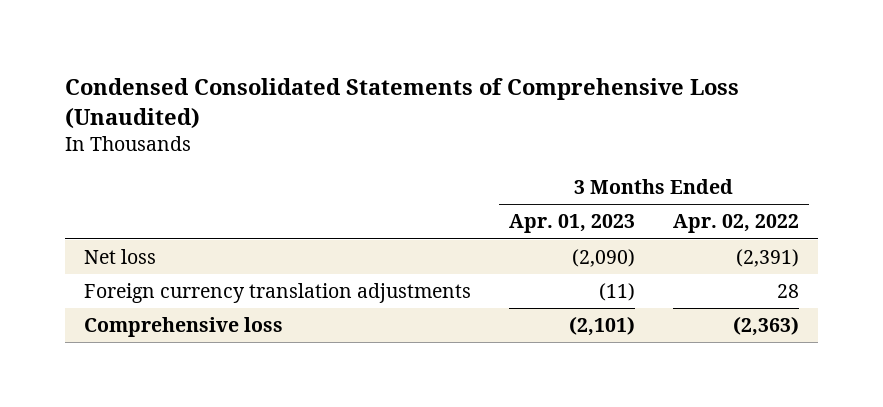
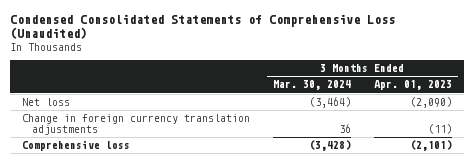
[673,214,800,234] Apr. 02, 2022 -> none
none -> [272,80,351,91] Mar. 30, 2024
[83,283,471,304] Foreign currency translation adjustments -> [21,114,250,136] Change in foreign currency translation adjustments

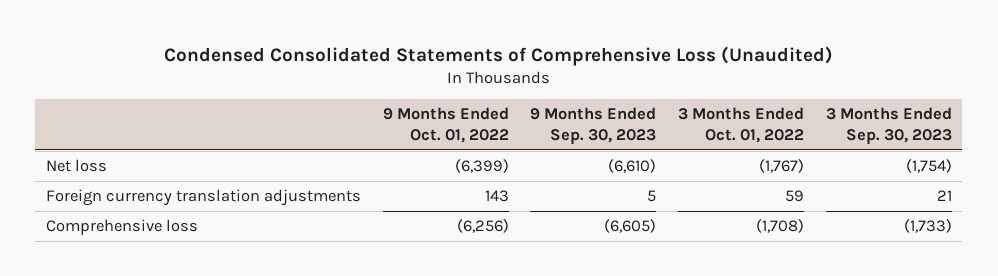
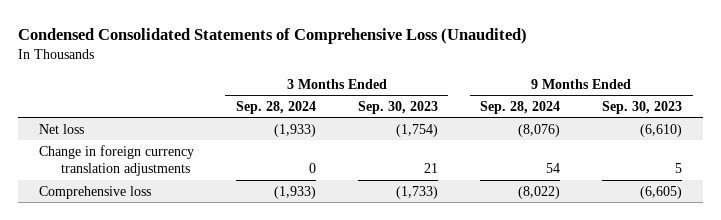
[382,107,509,144] 9 Months Ended Oct. 01, 2022 -> none
[677,107,804,144] 3 Months Ended Oct. 01, 2022 -> none
none -> [235,100,316,114] Sep. 28, 2024
none -> [480,100,561,114] Sep. 28, 2024
[46,188,362,206] Foreign currency translation adjustments -> [38,144,194,177] Change in foreign currency translation adjustments

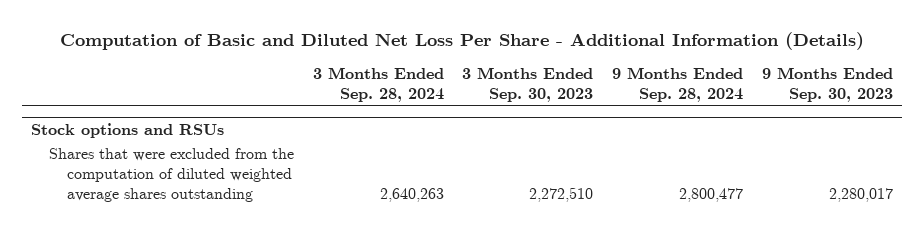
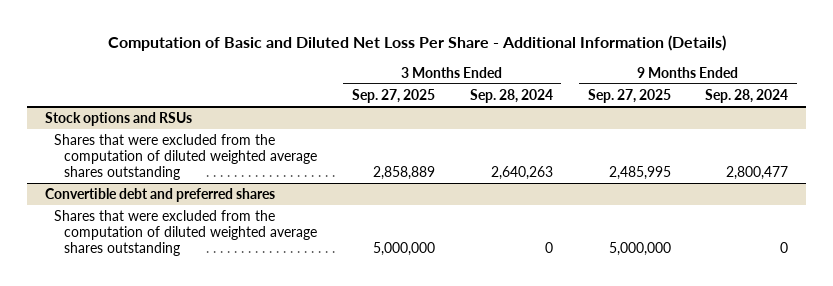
[462,67,594,103] 3 Months Ended Sep. 30, 2023 -> none
[761,67,893,103] 9 Months Ended Sep. 30, 2023 -> none
none -> [351,88,435,103] Sep. 27, 2025
none -> [587,88,671,103] Sep. 27, 2025
none -> [44,187,275,202] Convertible debt and preferred shares
none -> [54,209,318,256] Shares that were excluded from the computation of diluted weighted average shares outstanding

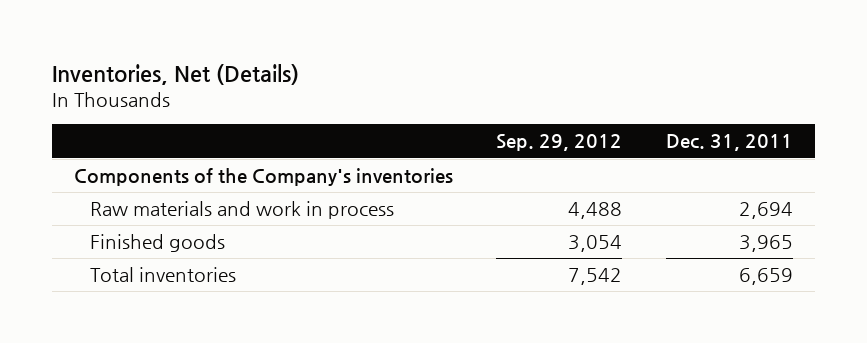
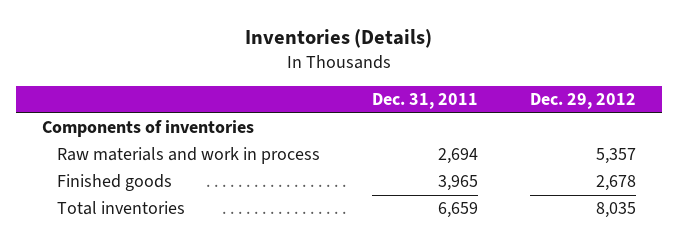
[51,63,299,85] Inventories, Net (Details) -> [245,29,433,49] Inventories (Details)
[496,134,623,152] Sep. 29, 2012 -> none
none -> [529,93,636,110] Dec. 29, 2012
[73,168,453,187] Components of the Company's inventories -> [42,120,255,138] Components of inventories

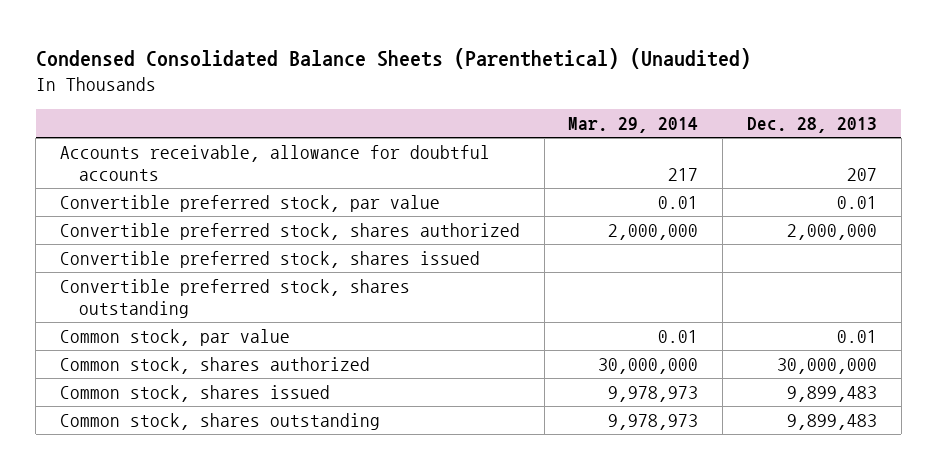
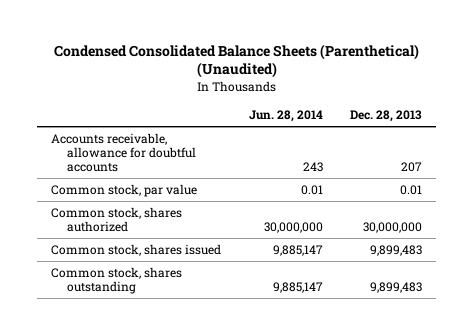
[568,117,699,134] Mar. 29, 2014 -> none
none -> [248,109,323,122] Jun. 28, 2014
[59,194,440,212] Convertible preferred stock, par value -> none
[59,222,520,240] Convertible preferred stock, shares authorized -> none
[59,250,480,268] Convertible preferred stock, shares issued -> none
[59,278,410,319] Convertible preferred stock, shares outstanding -> none

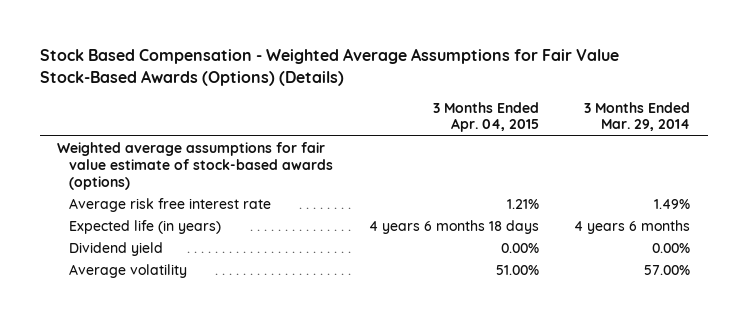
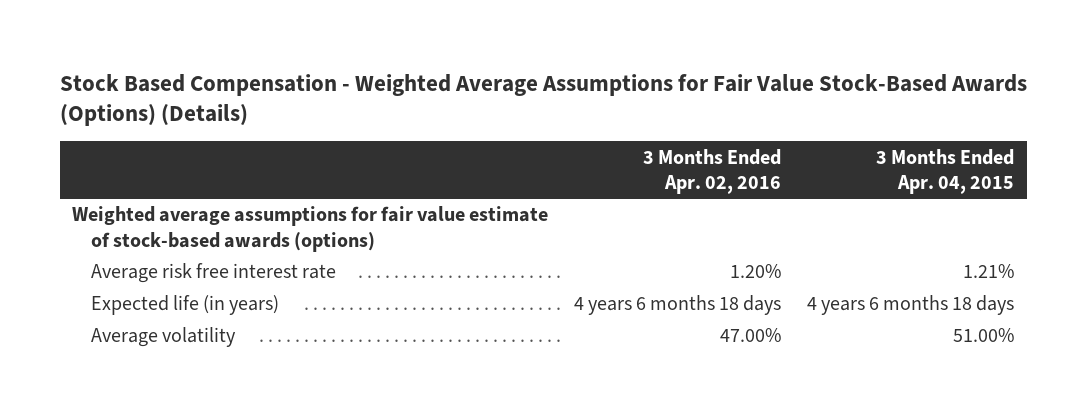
[583,101,690,132] 3 Months Ended Mar. 29, 2014 -> none
none -> [643,148,782,195] 3 Months Ended Apr. 02, 2016
[69,241,164,256] Dividend yield -> none

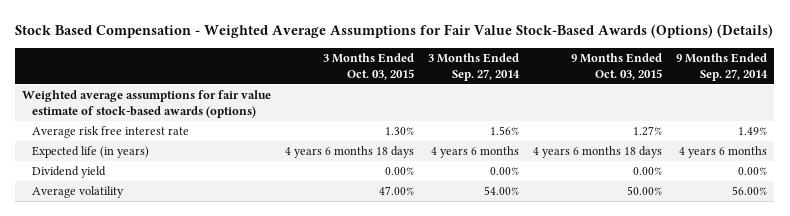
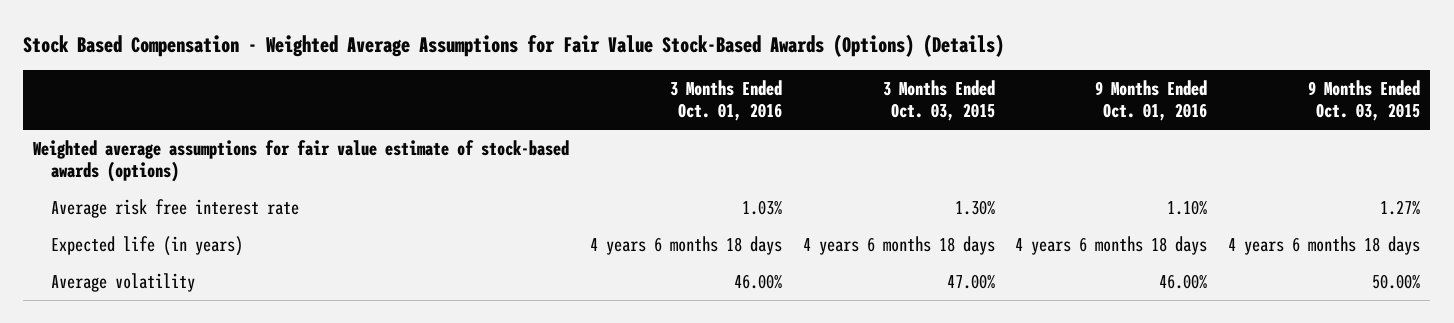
[428,53,521,81] 3 Months Ended Sep. 27, 2014 -> none
[676,53,769,81] 9 Months Ended Sep. 27, 2014 -> none
none -> [670,80,783,122] 3 Months Ended Oct. 01, 2016
none -> [1095,80,1208,122] 9 Months Ended Oct. 01, 2016
[32,166,107,179] Dividend yield -> none

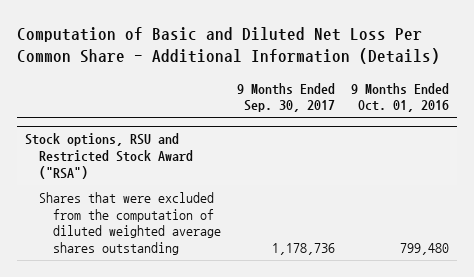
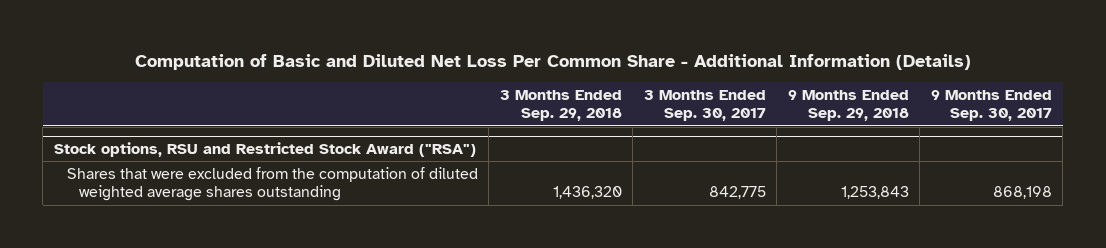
[351,82,450,113] 9 Months Ended Oct. 01, 2016 -> none
none -> [499,90,622,122] 3 Months Ended Sep. 29, 2018
none -> [643,90,766,122] 3 Months Ended Sep. 30, 2017
none -> [787,90,909,122] 9 Months Ended Sep. 29, 2018
[271,243,335,256] 1,178,736 -> [992,186,1052,200] 868,198

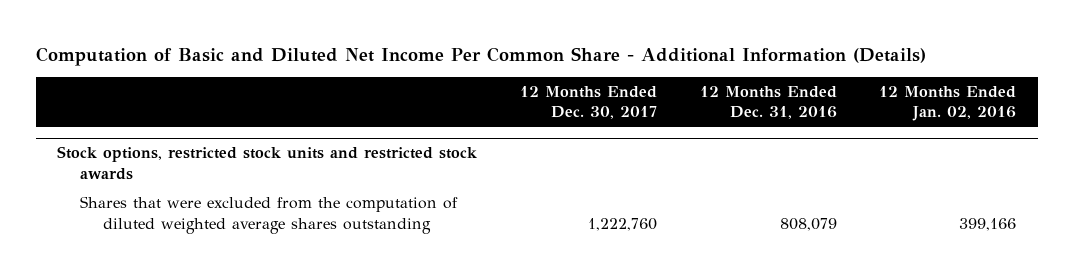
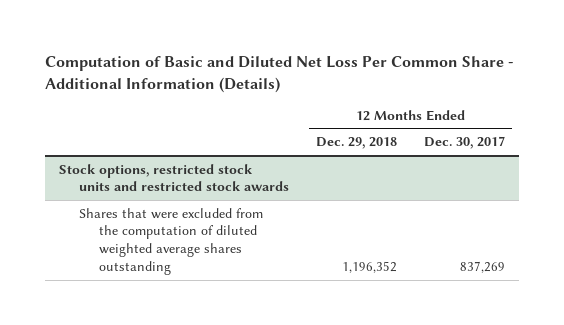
[36,46,927,66] Computation of Basic and Diluted Net Income Per Common Share - Additional Information (Details) -> [45,56,515,93] Computation of Basic and Diluted Net Loss Per Common Share - Additional Information (Details)
[699,86,837,120] 12 Months Ended Dec. 31, 2016 -> none
[879,86,1017,122] 12 Months Ended Jan. 02, 2016 -> none
none -> [315,137,397,150] Dec. 29, 2018
[588,217,658,231] 1,222,760 -> [460,260,506,273] 837,269

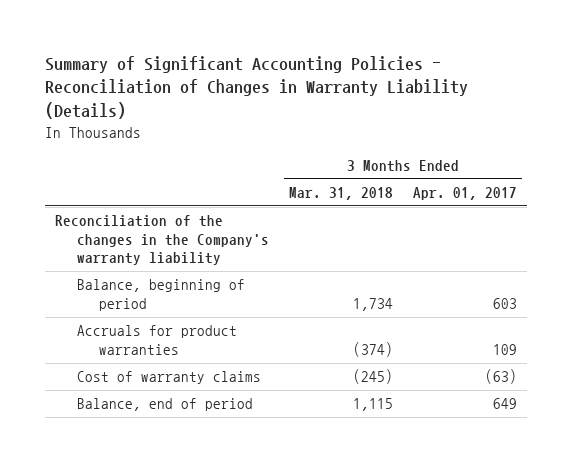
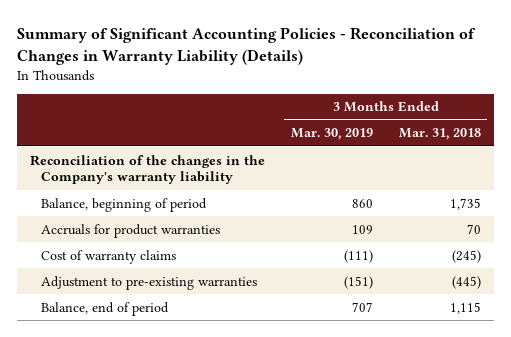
[412,187,517,201] Apr. 01, 2017 -> none
none -> [290,128,373,141] Mar. 30, 2019
[352,297,393,311] 1,734 -> [449,197,481,210] 1,735
[352,341,393,357] (374) -> [466,223,481,234] 70
none -> [41,275,258,290] Adjustment to pre-existing warranties

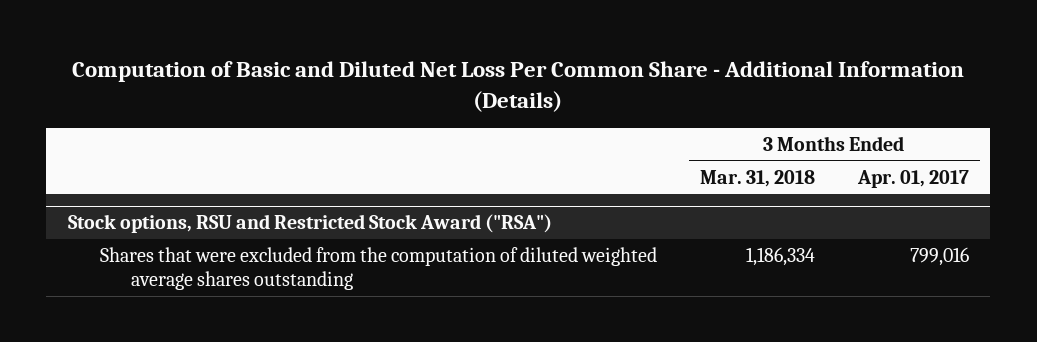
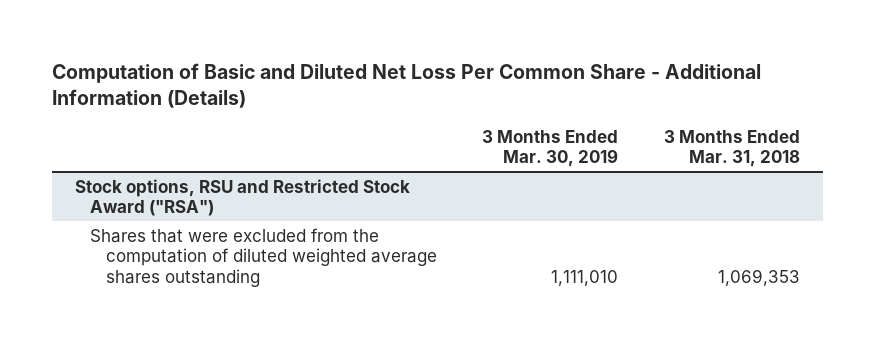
[856,169,969,188] Apr. 01, 2017 -> none
none -> [482,129,619,168] 3 Months Ended Mar. 30, 2019
[745,247,815,267] 1,186,334 -> [718,268,801,286] 1,069,353

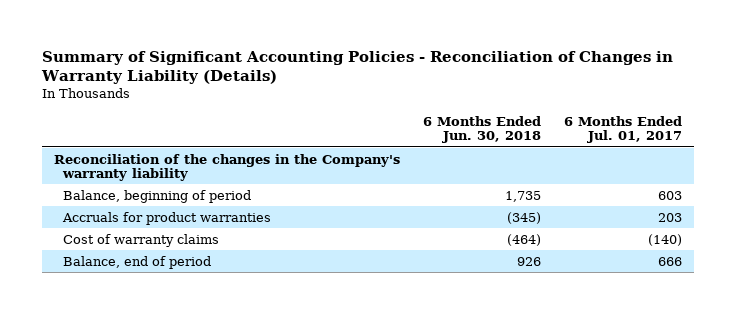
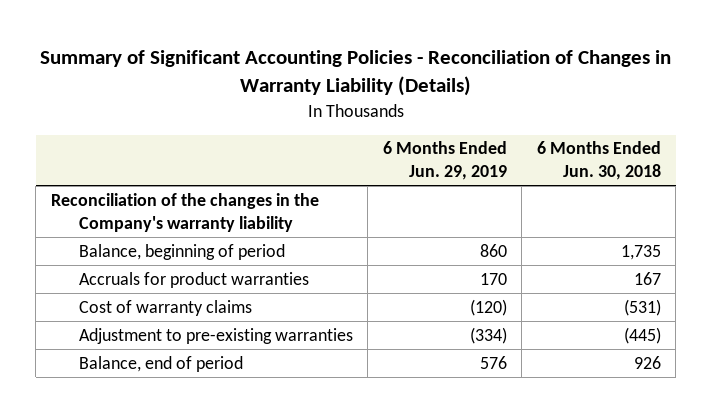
[564,115,683,144] 6 Months Ended Jul. 01, 2017 -> none
none -> [382,141,507,181] 6 Months Ended Jun. 29, 2019
[507,211,542,224] (345) -> [633,271,661,285] 167
[507,233,542,246] (464) -> [623,298,661,316] (531)
none -> [78,327,353,344] Adjustment to pre-existing warranties

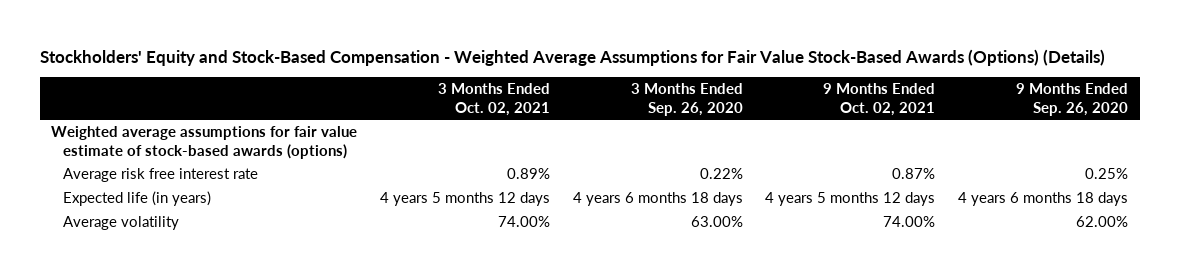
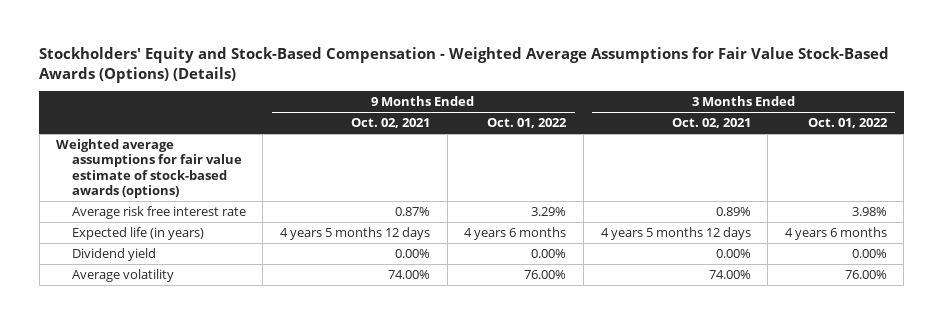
[630,83,743,116] 3 Months Ended Sep. 26, 2020 -> none
[1016,83,1129,116] 9 Months Ended Sep. 26, 2020 -> none
none -> [487,118,568,129] Oct. 01, 2022
none -> [807,118,888,129] Oct. 01, 2022
none -> [71,247,156,261] Dividend yield

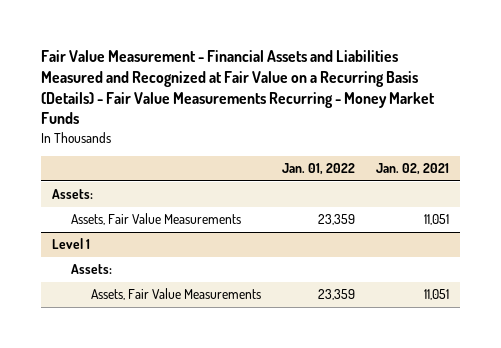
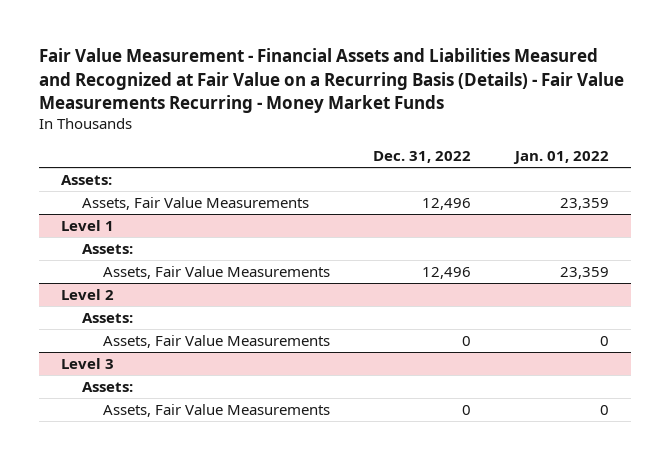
[376,163,450,176] Jan. 02, 2021 -> none
none -> [373,151,472,164] Dec. 31, 2022
none -> [61,288,115,300] Level 2
none -> [81,312,133,323] Assets:
none -> [102,334,330,348] Assets, Fair Value Measurements
none -> [61,357,115,369] Level 3
none -> [81,381,133,392] Assets:
none -> [102,403,330,417] Assets, Fair Value Measurements

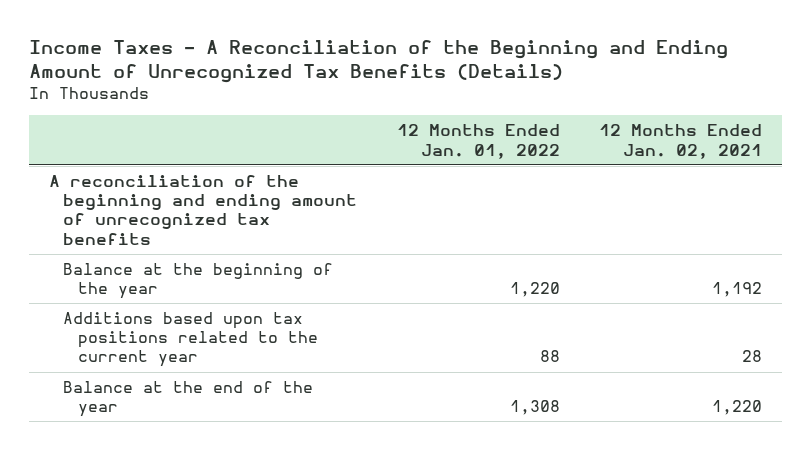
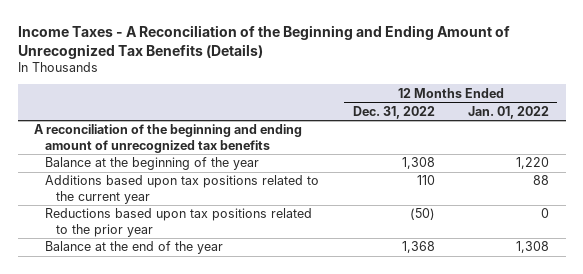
[599,124,763,159] 12 Months Ended Jan. 02, 2021 -> none
none -> [352,105,435,119] Dec. 31, 2022
none -> [45,208,313,237] Reductions based upon tax positions related to the prior year

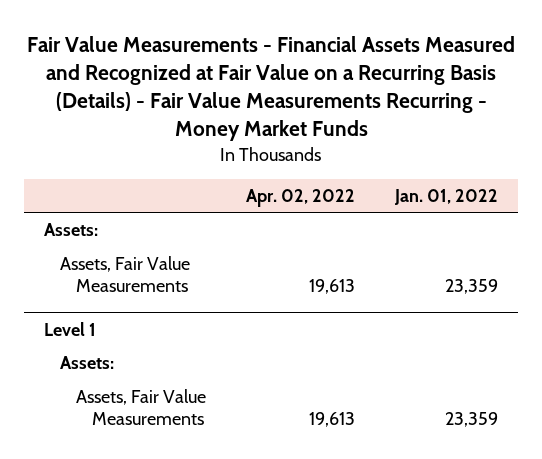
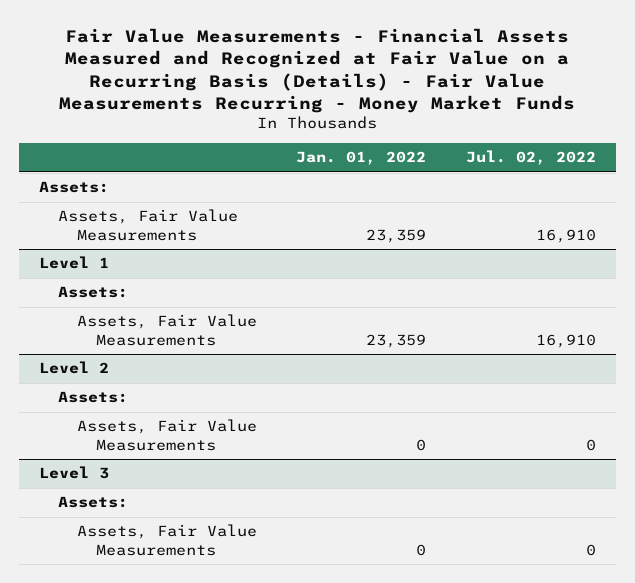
[245,188,355,207] Apr. 02, 2022 -> none
none -> [465,150,596,166] Jul. 02, 2022
none -> [39,361,110,375] Level 2
none -> [58,391,129,404] Assets:
none -> [77,419,258,451] Assets, Fair Value Measurements
none -> [39,466,110,480] Level 3
none -> [58,496,129,509] Assets:
none -> [77,524,258,556] Assets, Fair Value Measurements

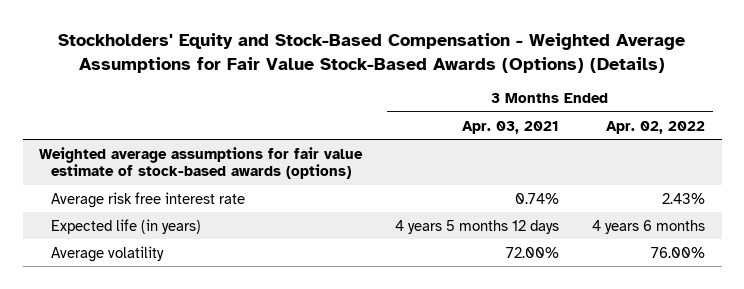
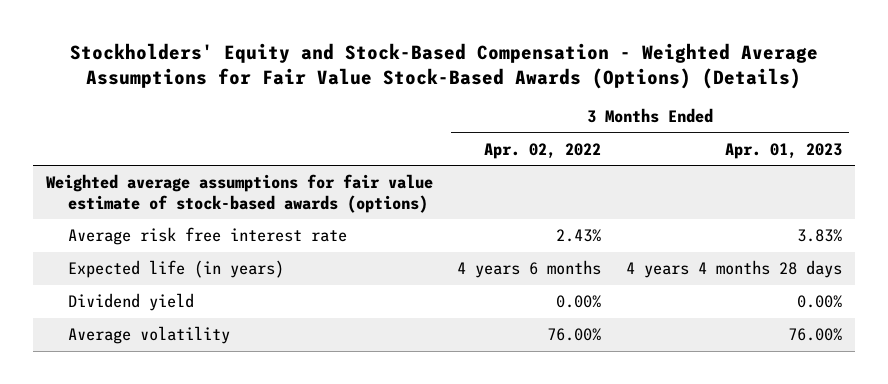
[462,120,560,134] Apr. 03, 2021 -> none
none -> [725,142,843,159] Apr. 01, 2023
none -> [68,292,195,311] Dividend yield

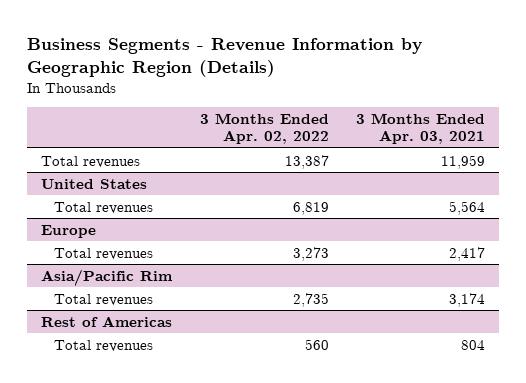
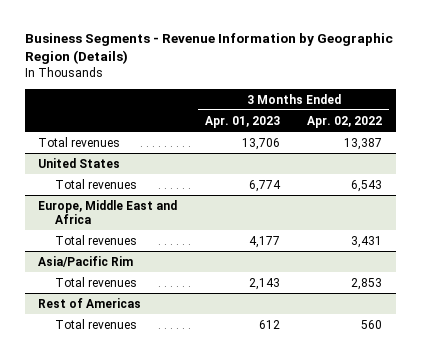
[356,113,486,145] 3 Months Ended Apr. 03, 2021 -> none
none -> [204,115,280,128] Apr. 01, 2023
[41,224,97,238] Europe -> none
[292,201,329,215] 6,819 -> [351,179,383,192] 6,543
none -> [38,199,178,224] Europe, Middle East and Africa
[292,246,329,261] 3,273 -> [351,235,383,248] 3,431
[292,292,329,307] 2,735 -> [351,277,383,290] 2,853

